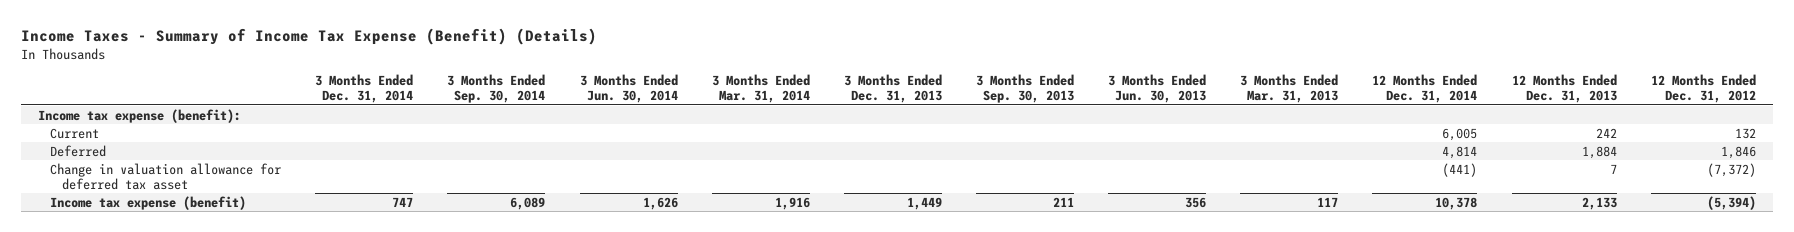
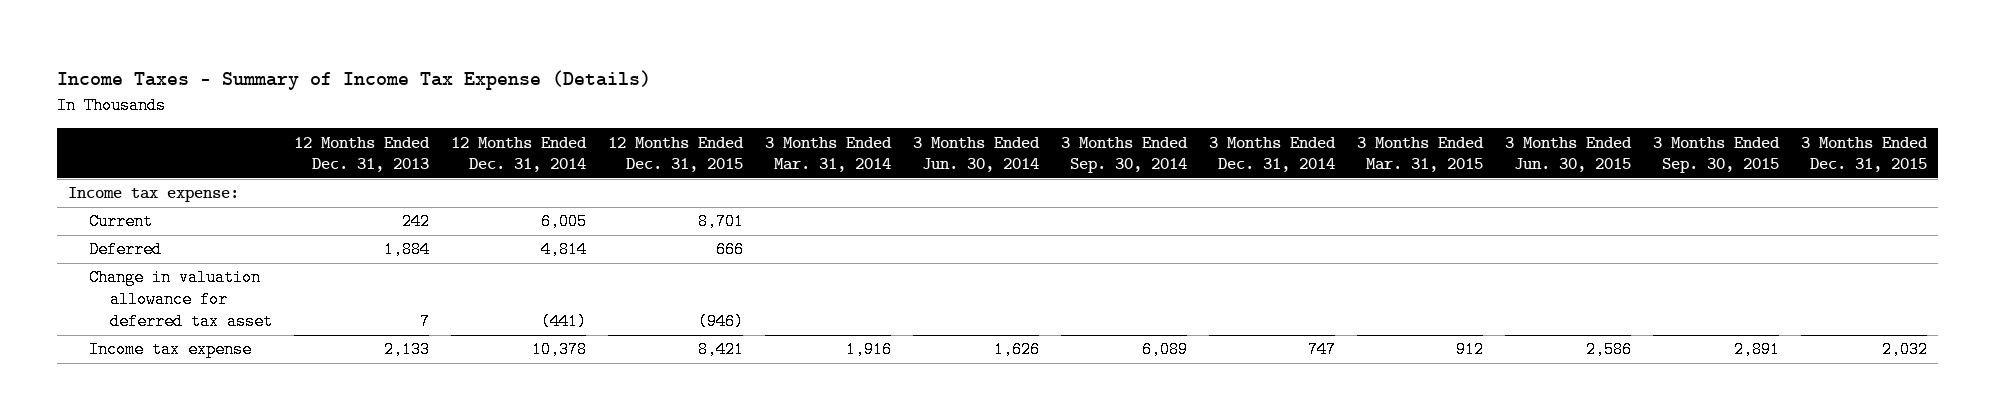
[20,28,597,46] Income Taxes - Summary of Income Tax Expense (Benefit) (Details) -> [57,70,652,91] Income Taxes - Summary of Income Tax Expense (Details)
[843,74,942,104] 3 Months Ended Dec. 31, 2013 -> none
[975,74,1074,104] 3 Months Ended Sep. 30, 2013 -> none
[1108,74,1207,104] 3 Months Ended Jun. 30, 2013 -> none
[1240,74,1339,104] 3 Months Ended Mar. 31, 2013 -> none
[1650,74,1756,104] 12 Months Ended Dec. 31, 2012 -> none
none -> [608,136,745,173] 12 Months Ended Dec. 31, 2015
none -> [1356,136,1484,173] 3 Months Ended Mar. 31, 2015
none -> [1504,136,1632,173] 3 Months Ended Jun. 30, 2015
none -> [1652,136,1780,174] 3 Months Ended Sep. 30, 2015
none -> [1800,136,1928,173] 3 Months Ended Dec. 31, 2015
[38,108,242,123] Income tax expense (benefit): -> [68,187,240,203] Income tax expense:
[50,195,247,210] Income tax expense (benefit) -> [89,341,253,359] Income tax expense

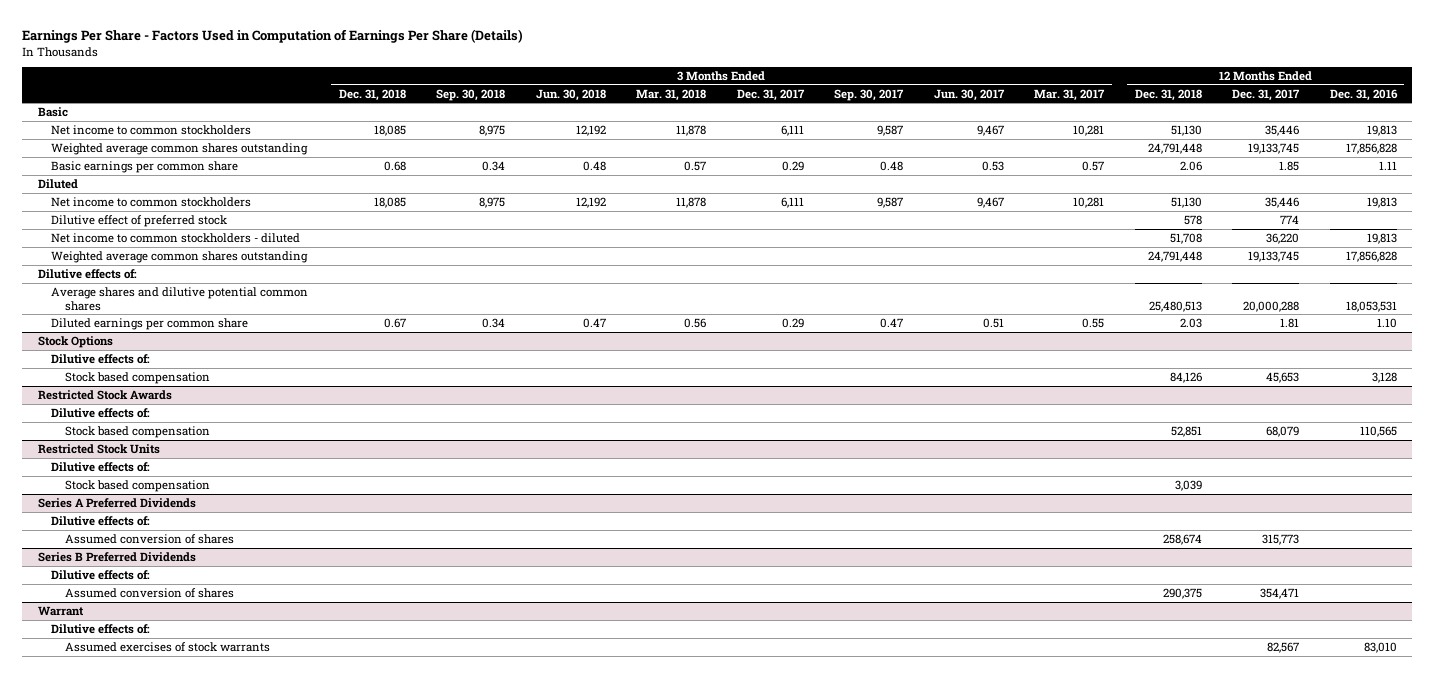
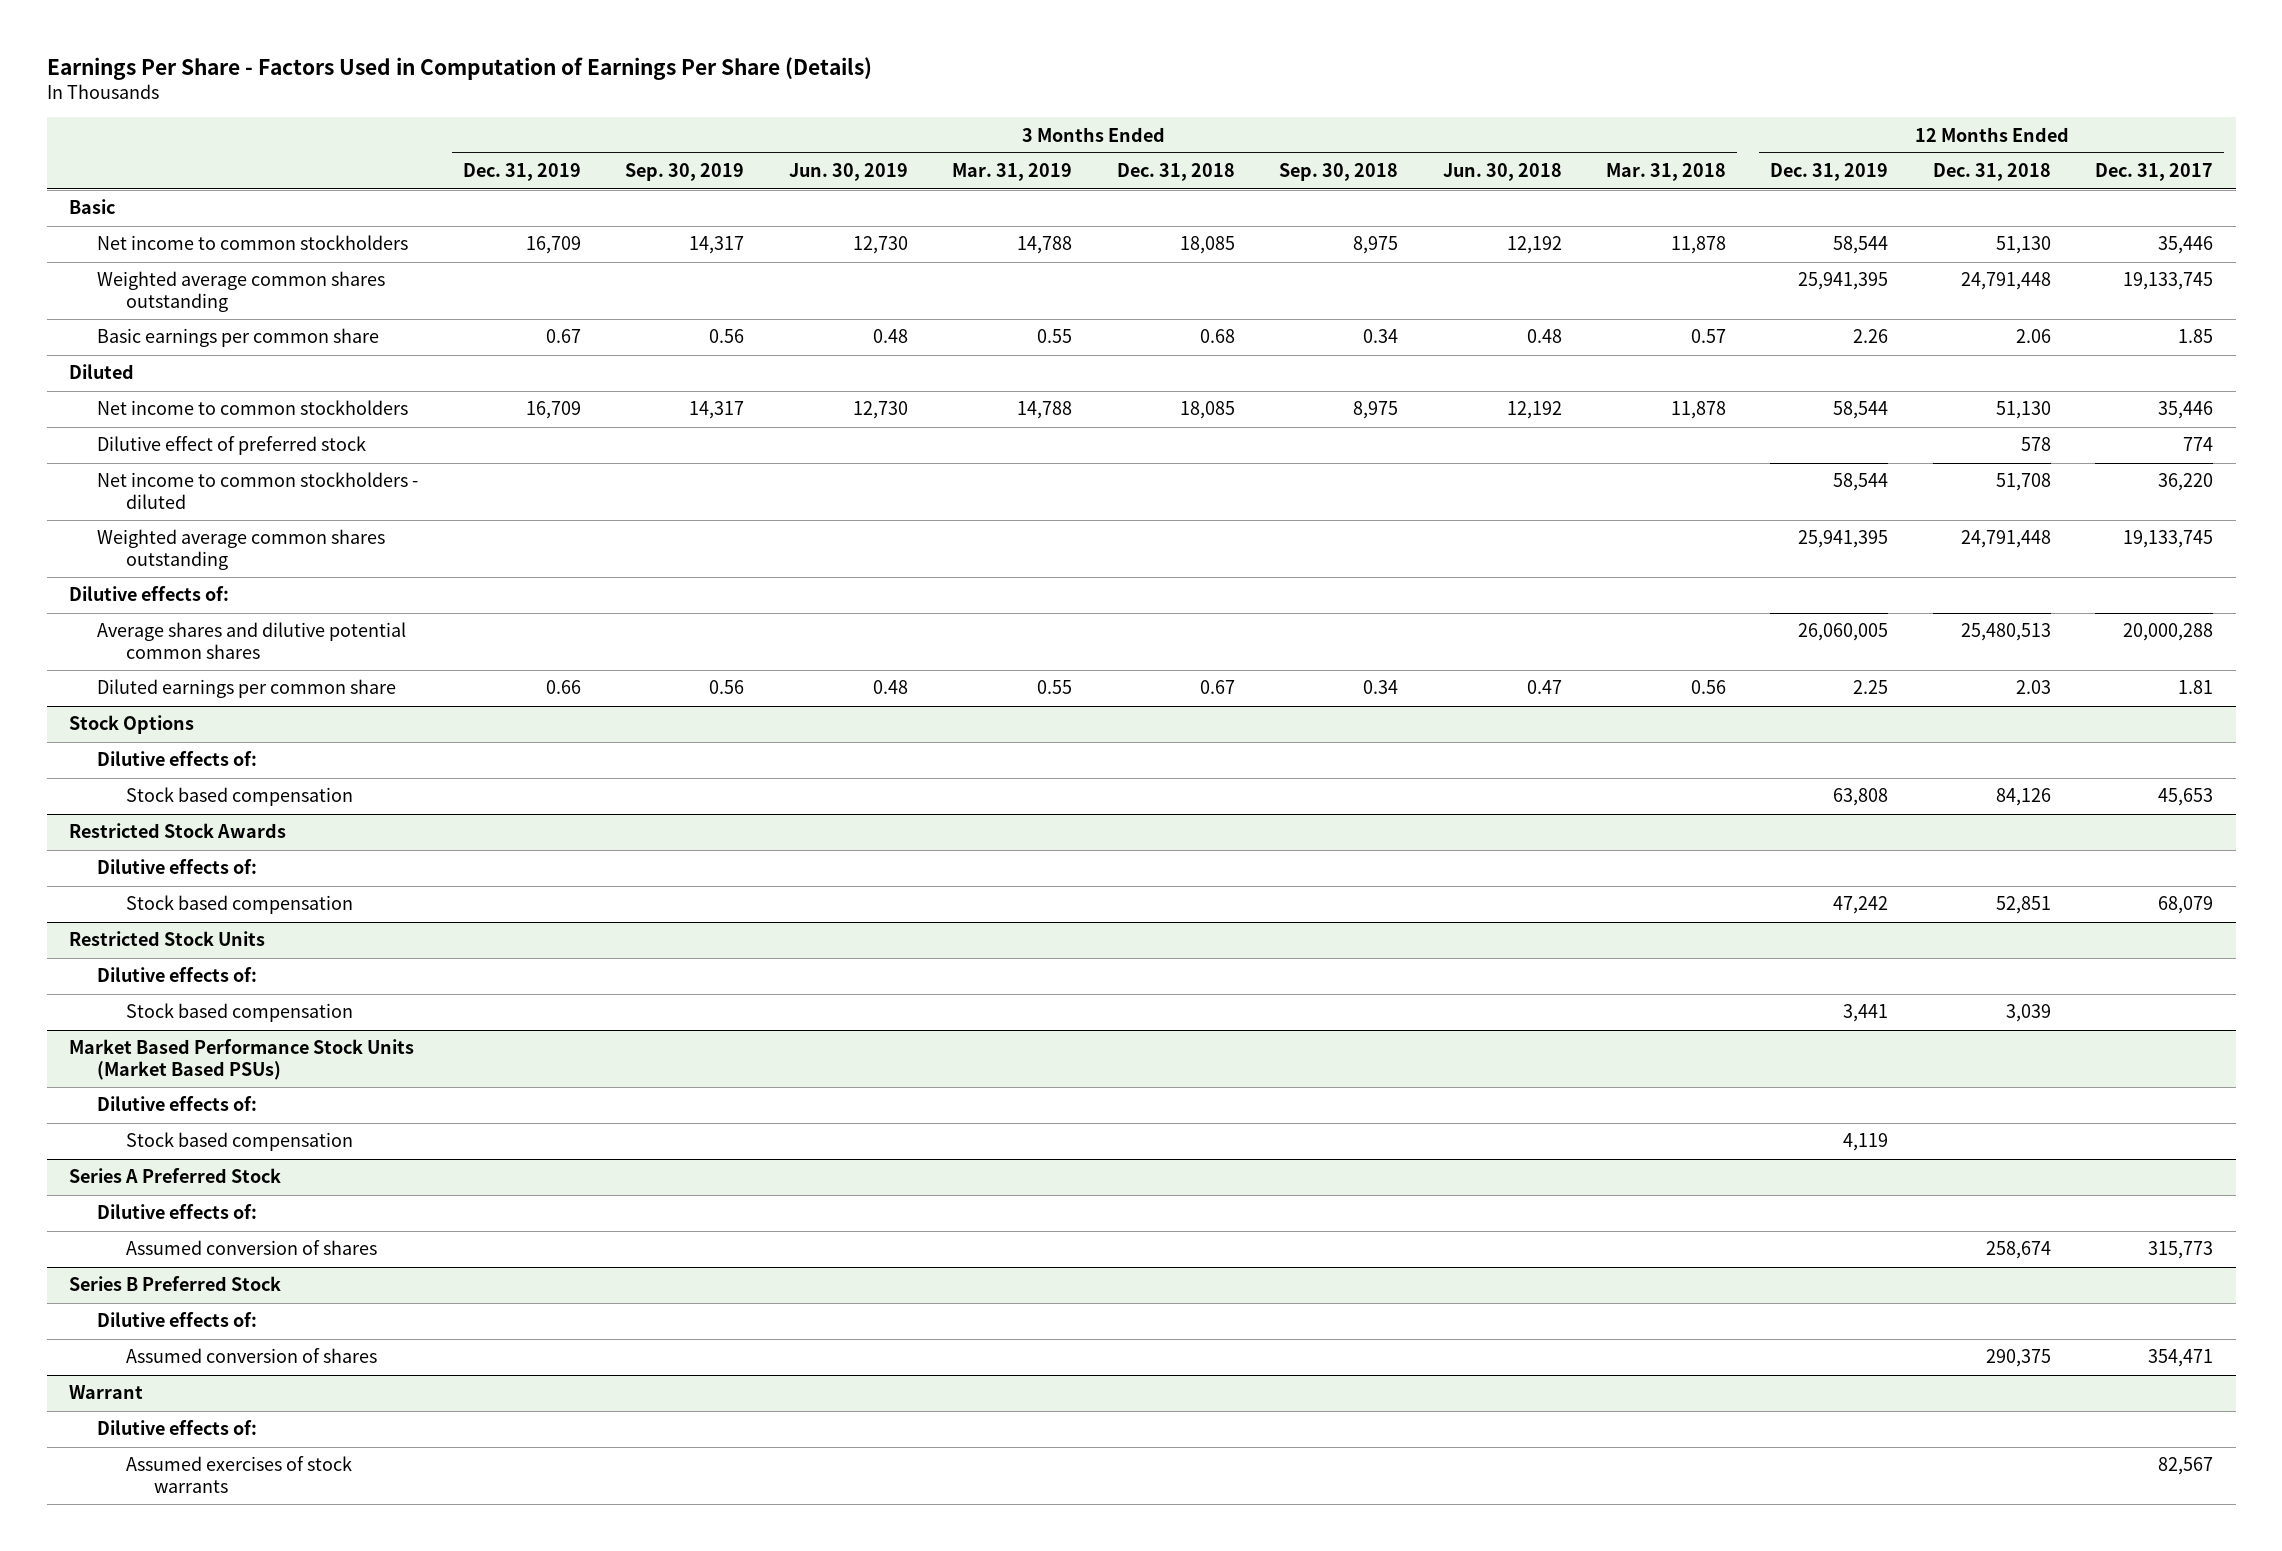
[736,88,805,101] Dec. 31, 2017 -> none
[834,88,905,101] Sep. 30, 2017 -> none
[933,88,1005,101] Jun. 30, 2017 -> none
[1034,88,1106,101] Mar. 31, 2017 -> none
[1329,88,1398,101] Dec. 31, 2016 -> none
none -> [462,163,581,182] Dec. 31, 2019
none -> [625,163,745,182] Sep. 30, 2019
none -> [788,163,908,182] Jun. 30, 2019
none -> [952,163,1073,182] Mar. 31, 2019
none -> [1770,163,1889,182] Dec. 31, 2019
[37,497,196,508] Series A Preferred Dividends -> none
none -> [69,1039,415,1080] Market Based Performance Stock Units (Market Based PSUs)
none -> [125,1132,353,1152] Stock based compensation
none -> [69,1168,282,1184] Series A Preferred Stock
none -> [97,1204,258,1220] Dilutive effects of:
[37,551,196,562] Series B Preferred Dividends -> [69,1276,282,1292] Series B Preferred Stock

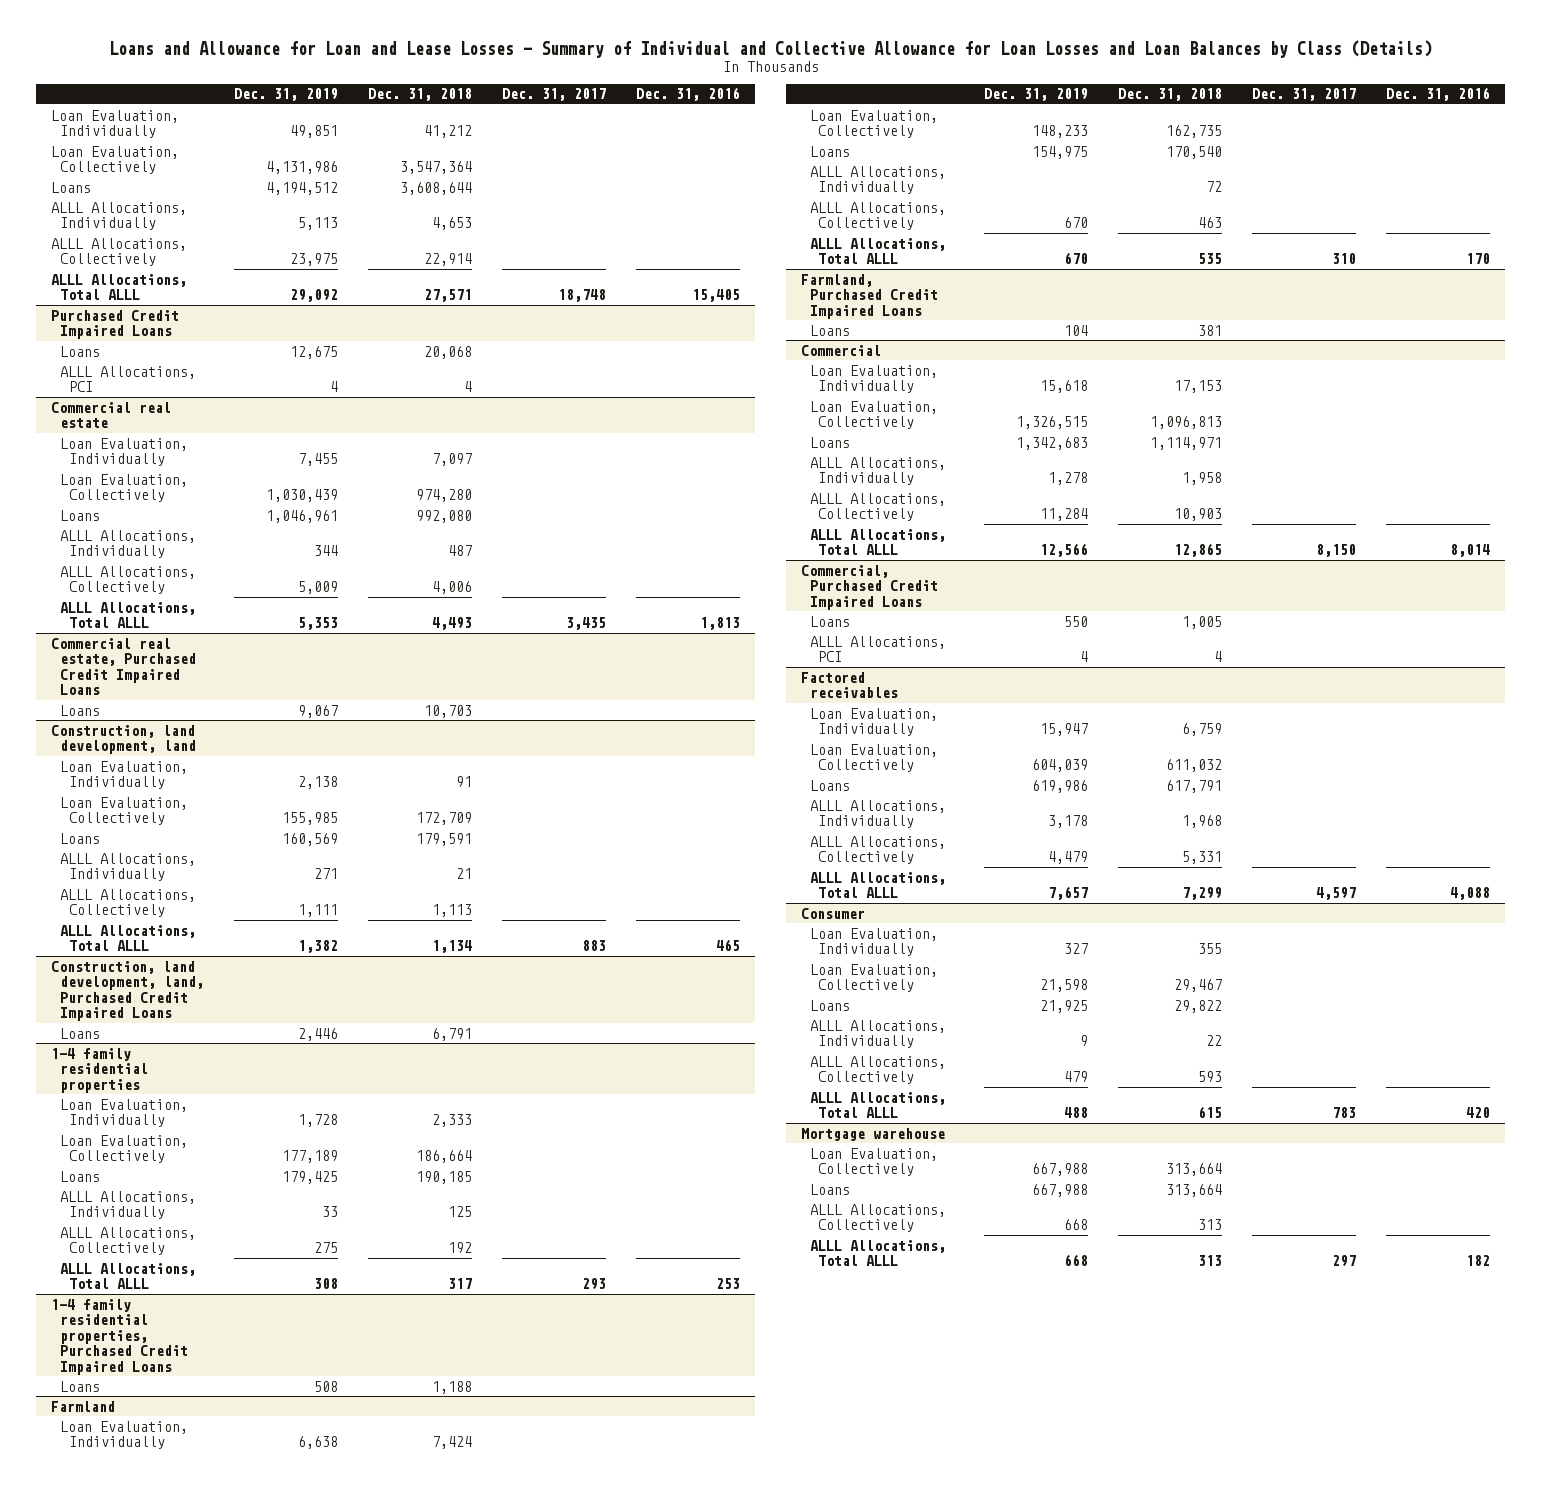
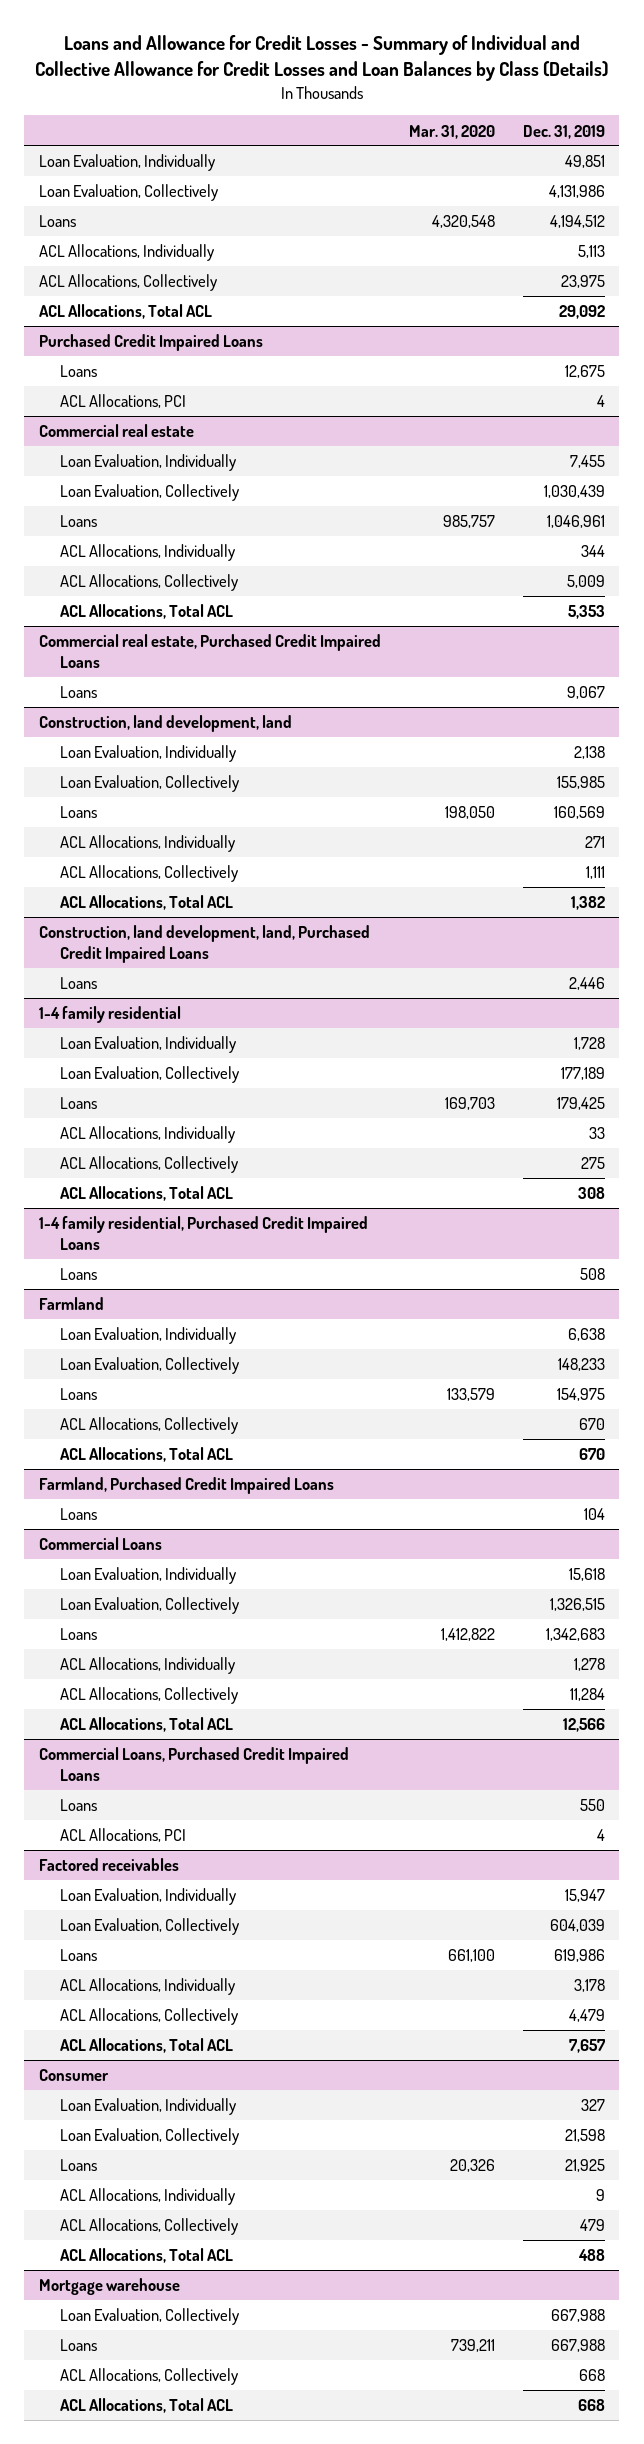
[108,40,1432,59] Loans and Allowance for Loan and Lease Losses - Summary of Individual and Collective Allowance for Loan Losses and Loan Balances by Class (Details) -> [34,35,608,82] Loans and Allowance for Credit Losses - Summary of Individual and Collective Allowance for Credit Losses and Loan Balances by Class (Details)
[368,88,473,102] Dec. 31, 2018 -> none
[502,88,607,102] Dec. 31, 2017 -> none
[636,87,741,102] Dec. 31, 2016 -> none
none -> [408,124,495,139] Mar. 31, 2020
[51,201,188,231] ALLL Allocations, Individually -> [38,244,214,262] ACL Allocations, Individually
[51,237,188,267] ALLL Allocations, Collectively -> [38,274,217,292] ACL Allocations, Collectively
[51,273,188,301] ALLL Allocations, Total ALLL -> [38,304,212,320] ACL Allocations, Total ACL
[60,365,197,393] ALLL Allocations, PCI -> [60,394,187,409] ACL Allocations, PCI
[60,529,197,559] ALLL Allocations, Individually -> [60,544,236,562] ACL Allocations, Individually
[60,565,197,595] ALLL Allocations, Collectively -> [60,574,239,592] ACL Allocations, Collectively
[60,601,197,629] ALLL Allocations, Total ALLL -> [60,604,234,620] ACL Allocations, Total ACL
[60,852,197,882] ALLL Allocations, Individually -> [60,835,236,853] ACL Allocations, Individually
[60,888,197,918] ALLL Allocations, Collectively -> [60,865,239,883] ACL Allocations, Collectively
[60,924,197,952] ALLL Allocations, Total ALLL -> [60,895,234,911] ACL Allocations, Total ACL
[51,1047,149,1093] 1-4 family residential properties -> [38,1006,181,1024] 1-4 family residential
[60,1190,197,1220] ALLL Allocations, Individually -> [60,1126,236,1144] ACL Allocations, Individually
[60,1226,197,1256] ALLL Allocations, Collectively -> [60,1156,239,1174] ACL Allocations, Collectively
[60,1262,197,1290] ALLL Allocations, Total ALLL -> [60,1186,234,1202] ACL Allocations, Total ACL
[51,1298,189,1375] 1-4 family residential properties, Purchased Credit Impaired Loans -> [38,1216,368,1251] 1-4 family residential, Purchased Credit Impaired Loans
[809,165,946,195] ALLL Allocations, Individually -> none
[809,201,946,231] ALLL Allocations, Collectively -> [60,1417,239,1435] ACL Allocations, Collectively
[809,237,946,265] ALLL Allocations, Total ALLL -> [60,1447,234,1463] ACL Allocations, Total ACL
[800,344,881,356] Commercial -> [38,1537,162,1551] Commercial Loans
[809,456,946,486] ALLL Allocations, Individually -> [60,1657,236,1675] ACL Allocations, Individually
[809,492,946,522] ALLL Allocations, Collectively -> [60,1687,239,1705] ACL Allocations, Collectively
[809,528,946,556] ALLL Allocations, Total ALLL -> [60,1717,234,1733] ACL Allocations, Total ACL
[800,564,938,610] Commercial, Purchased Credit Impaired Loans -> [38,1747,349,1782] Commercial Loans, Purchased Credit Impaired Loans
[809,635,946,663] ALLL Allocations, PCI -> [60,1828,187,1843] ACL Allocations, PCI
[809,799,946,829] ALLL Allocations, Individually -> [60,1978,236,1996] ACL Allocations, Individually
[809,835,946,865] ALLL Allocations, Collectively -> [60,2008,239,2026] ACL Allocations, Collectively
[809,871,946,899] ALLL Allocations, Total ALLL -> [60,2038,234,2054] ACL Allocations, Total ACL
[809,1019,946,1049] ALLL Allocations, Individually -> [60,2188,236,2206] ACL Allocations, Individually
[809,1055,946,1085] ALLL Allocations, Collectively -> [60,2218,239,2236] ACL Allocations, Collectively
[809,1091,946,1119] ALLL Allocations, Total ALLL -> [60,2248,234,2264] ACL Allocations, Total ACL
[809,1203,946,1233] ALLL Allocations, Collectively -> [60,2368,239,2386] ACL Allocations, Collectively
[809,1239,946,1267] ALLL Allocations, Total ALLL -> [60,2398,234,2414] ACL Allocations, Total ACL

